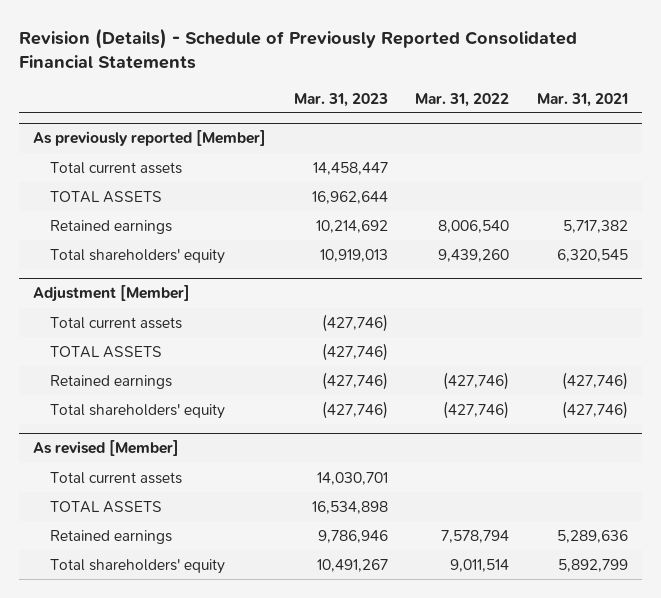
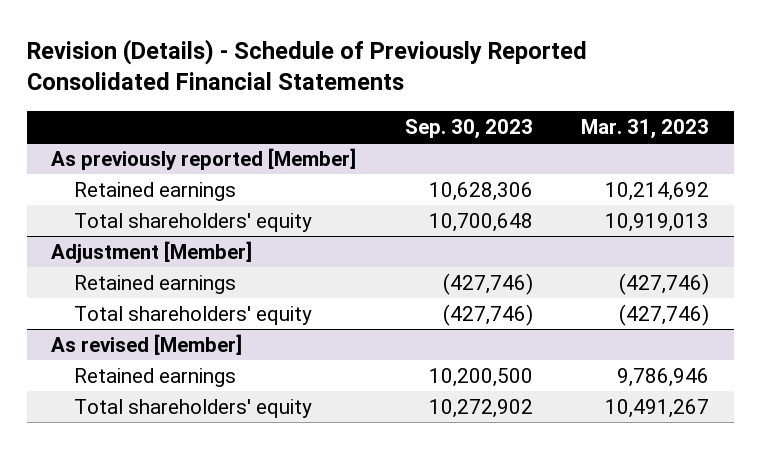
[415,92,510,107] Mar. 31, 2022 -> none
[537,92,629,107] Mar. 31, 2021 -> none
none -> [404,118,533,139] Sep. 30, 2023
[49,162,182,175] Total current assets -> none
[49,191,162,204] TOTAL ASSETS -> none
[49,317,182,330] Total current assets -> none
[49,346,162,359] TOTAL ASSETS -> none
[49,472,182,485] Total current assets -> none
[49,501,162,514] TOTAL ASSETS -> none

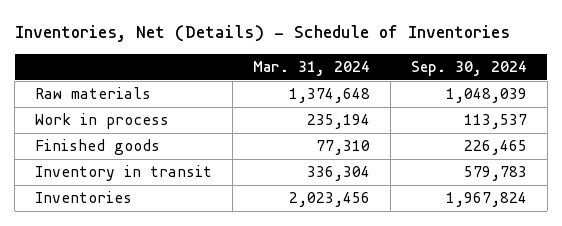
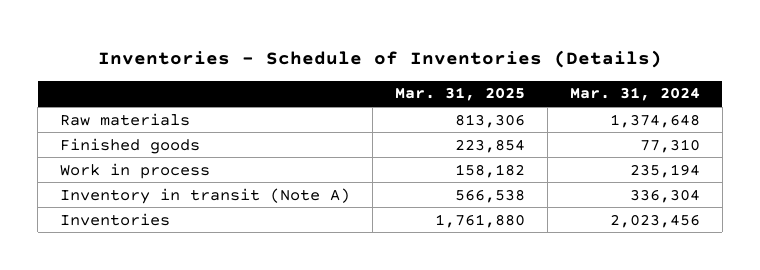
[14,25,510,43] Inventories, Net (Details) - Schedule of Inventories -> [98,49,663,68] Inventories - Schedule of Inventories (Details)
[410,60,527,76] Sep. 30, 2024 -> none
none -> [395,87,526,102] Mar. 31, 2025
[35,113,170,130] Work in process -> [60,162,211,179] Work in process
[35,165,213,182] Inventory in transit -> [60,187,351,204] Inventory in transit (Note A)

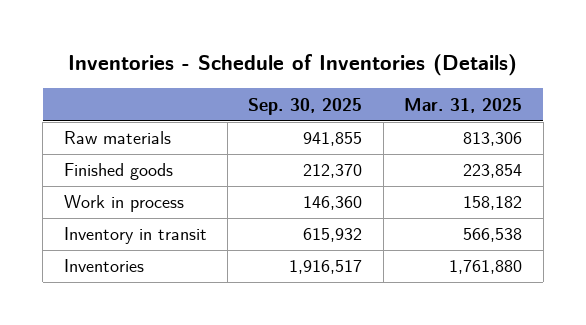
[569,87,700,102] Mar. 31, 2024 -> none
none -> [248,97,363,115] Sep. 30, 2025
[60,187,351,204] Inventory in transit (Note A) -> [63,227,207,245] Inventory in transit

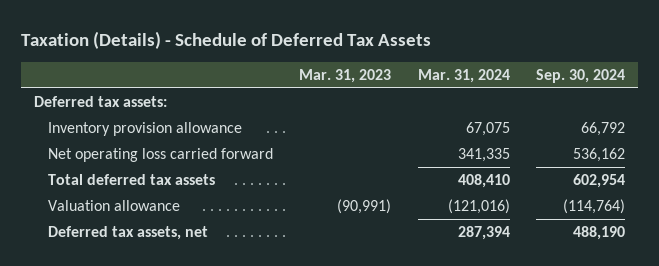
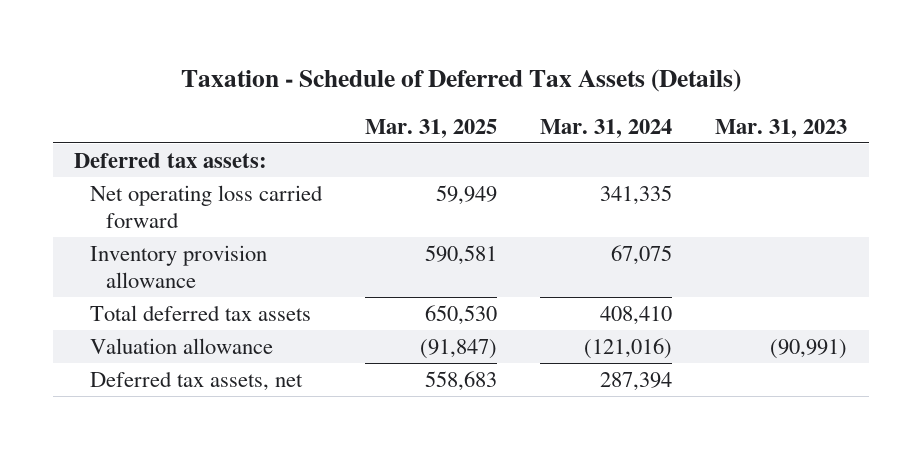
[21,31,432,50] Taxation (Details) - Schedule of Deferred Tax Assets -> [180,69,741,93] Taxation - Schedule of Deferred Tax Assets (Details)
[536,69,626,84] Sep. 30, 2024 -> none
none -> [365,118,498,138] Mar. 31, 2025
[48,122,243,137] Inventory provision allowance -> [90,244,268,289] Inventory provision allowance

